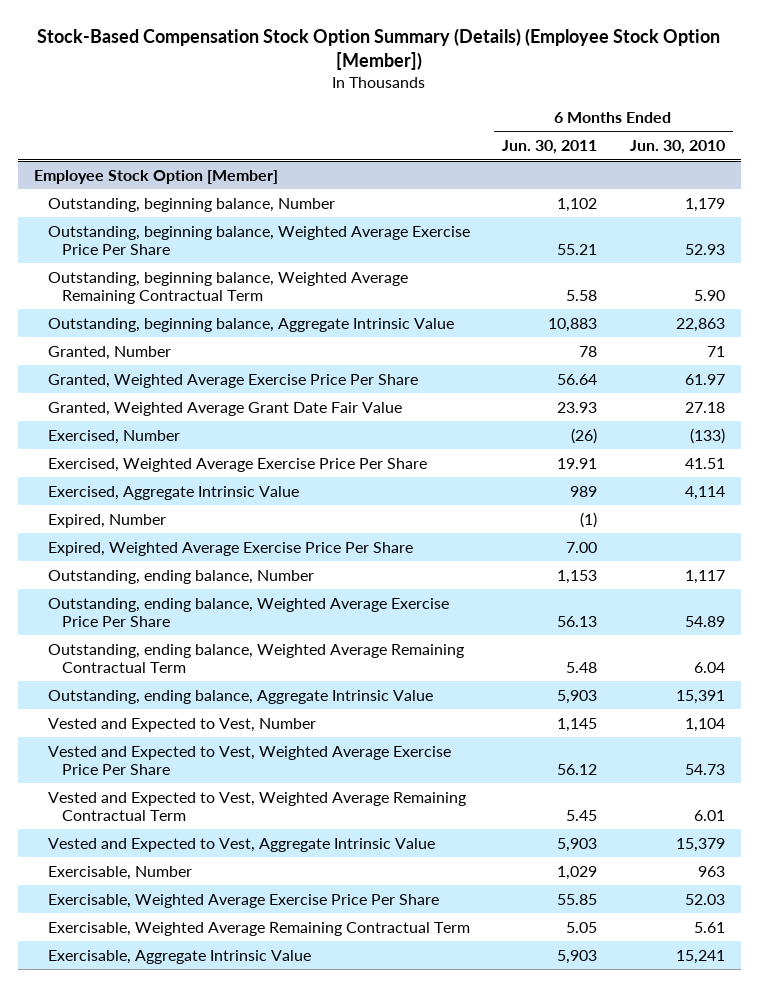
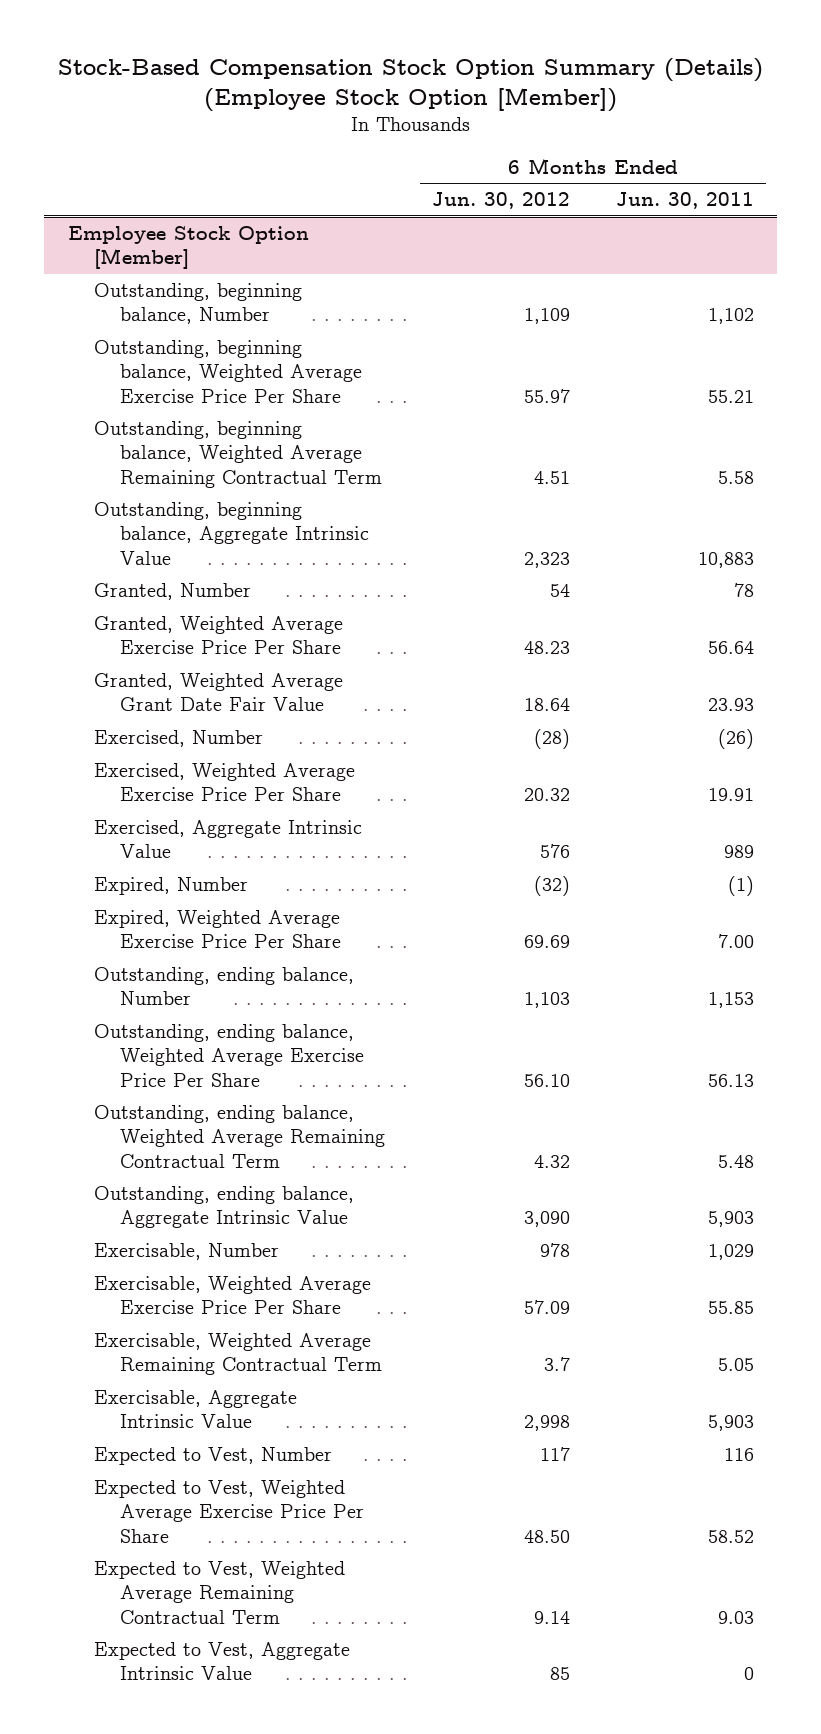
[629,140,725,155] Jun. 30, 2010 -> none
none -> [431,192,570,210] Jun. 30, 2012
[48,717,317,732] Vested and Expected to Vest, Number -> none
[48,745,452,775] Vested and Expected to Vest, Weighted Average Exercise Price Per Share -> none
[48,791,467,821] Vested and Expected to Vest, Weighted Average Remaining Contractual Term -> none
[48,837,436,852] Vested and Expected to Vest, Aggregate Intrinsic Value -> none
none -> [93,1447,332,1466] Expected to Vest, Number
none -> [93,1480,365,1543] Expected to Vest, Weighted Average Exercise Price Per Share
none -> [93,1561,345,1624] Expected to Vest, Weighted Average Remaining Contractual Term
none -> [93,1642,350,1681] Expected to Vest, Aggregate Intrinsic Value

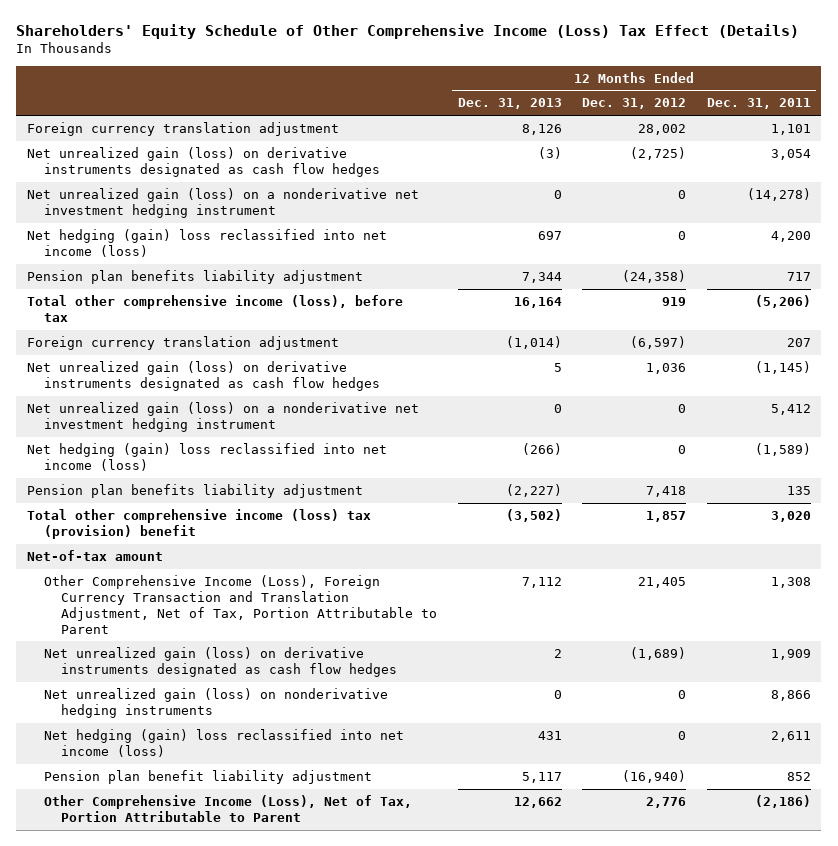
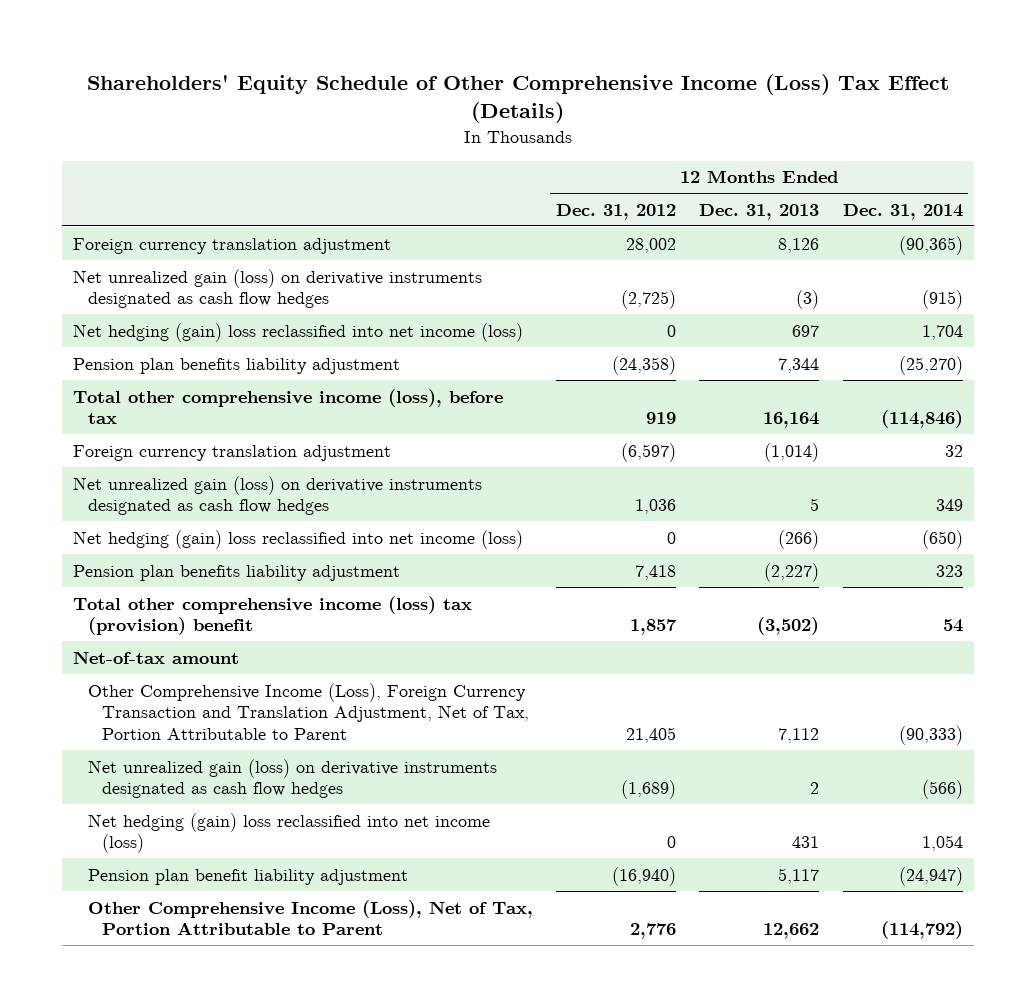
[707,98,812,110] Dec. 31, 2011 -> none
none -> [842,203,963,220] Dec. 31, 2014
[26,187,419,218] Net unrealized gain (loss) on a nonderivative net investment hedging instrument -> none
[26,401,419,432] Net unrealized gain (loss) on a nonderivative net investment hedging instrument -> none
[43,687,388,718] Net unrealized gain (loss) on nonderivative hedging instruments -> none

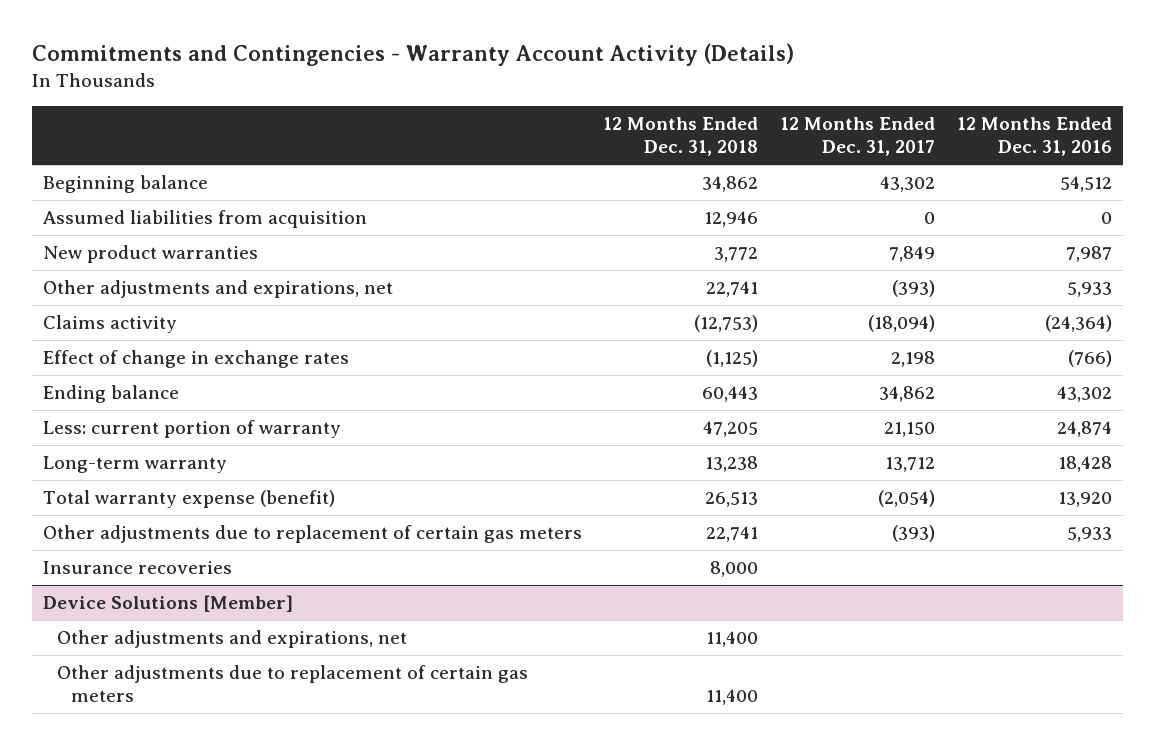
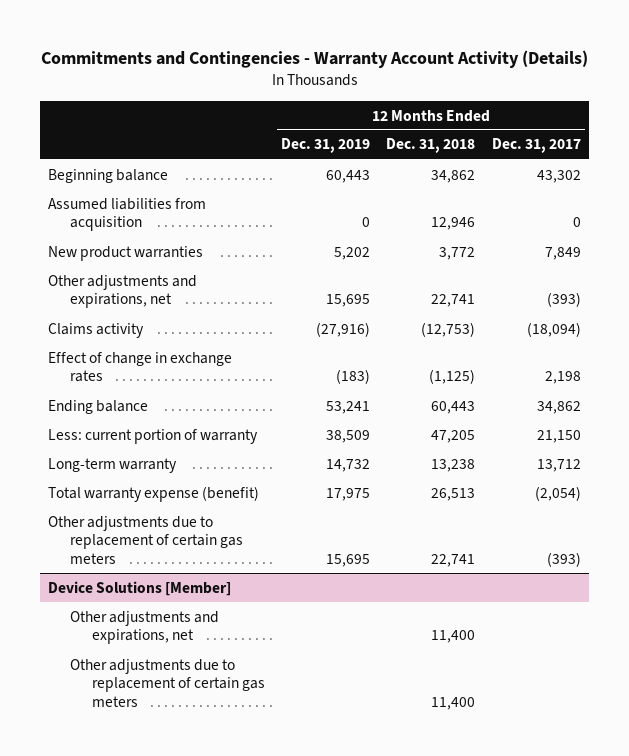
[956,117,1112,157] 12 Months Ended Dec. 31, 2016 -> none
none -> [280,138,370,154] Dec. 31, 2019
[42,561,232,575] Insurance recoveries -> none

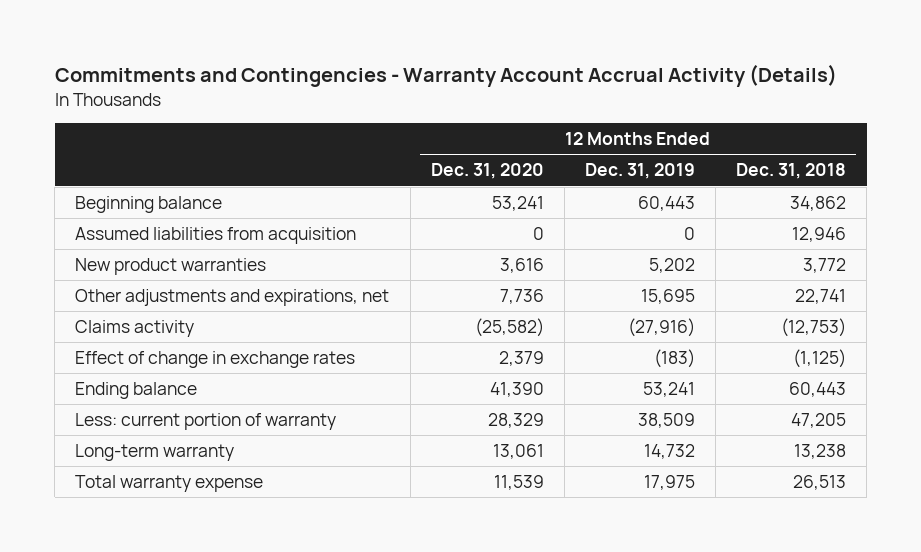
[40,50,588,69] Commitments and Contingencies - Warranty Account Activity (Details) -> [54,63,837,87] Commitments and Contingencies - Warranty Account Accrual Activity (Details)
[491,138,581,154] Dec. 31, 2017 -> none
none -> [430,163,544,180] Dec. 31, 2020
[48,515,244,565] Other adjustments due to replacement of certain gas meters -> none
[48,580,232,596] Device Solutions [Member] -> none
[70,610,220,645] Other adjustments and expirations, net -> none
[70,658,265,708] Other adjustments due to replacement of certain gas meters -> none
[48,485,260,502] Total warranty expense (benefit) -> [75,475,264,493] Total warranty expense

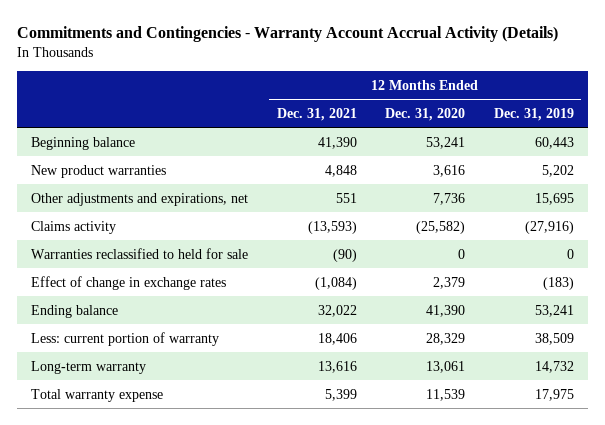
[736,163,847,180] Dec. 31, 2018 -> none
none -> [276,107,357,121] Dec. 31, 2021
[75,227,357,245] Assumed liabilities from acquisition -> none
none -> [30,247,248,259] Warranties reclassified to held for sale

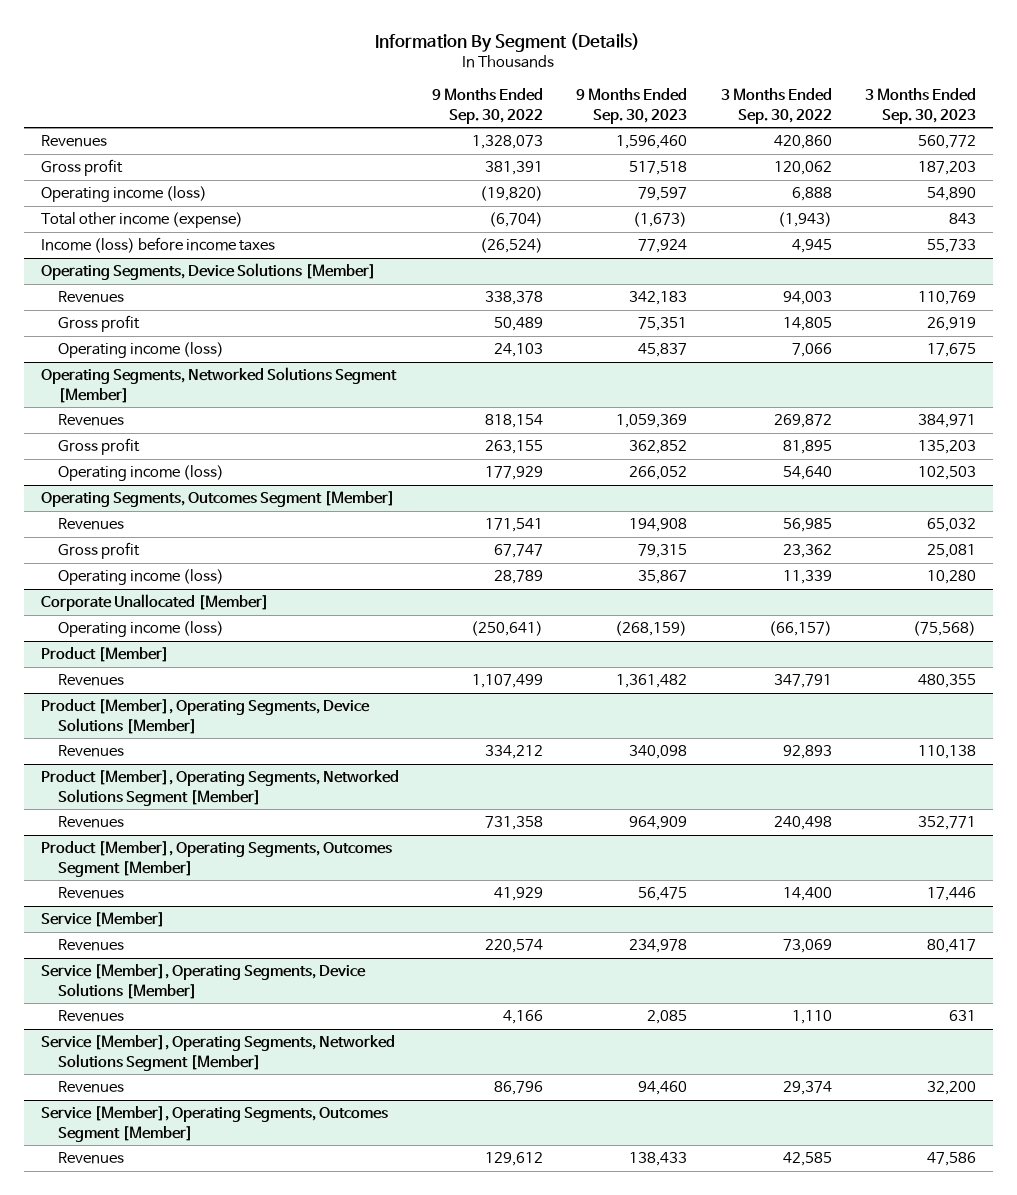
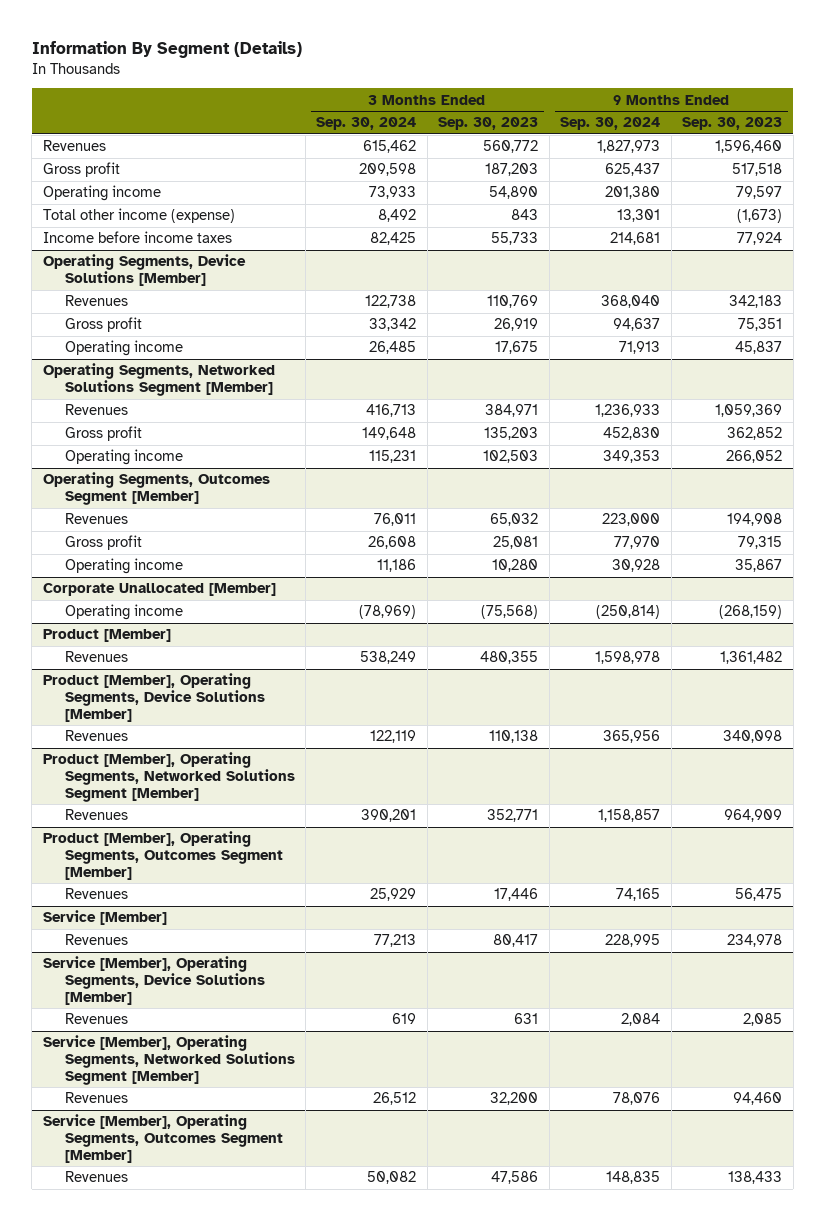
[431,88,543,124] 9 Months Ended Sep. 30, 2022 -> none
[720,88,832,124] 3 Months Ended Sep. 30, 2022 -> none
none -> [316,117,417,131] Sep. 30, 2024
none -> [560,117,661,131] Sep. 30, 2024
[40,186,207,203] Operating income (loss) -> [42,185,161,202] Operating income
[40,237,275,254] Income (loss) before income taxes -> [42,231,232,244] Income before income taxes
[57,342,224,359] Operating income (loss) -> [64,340,183,357] Operating income
[57,465,224,482] Operating income (loss) -> [64,449,183,466] Operating income
[57,569,224,586] Operating income (loss) -> [64,558,183,575] Operating income
[57,621,224,638] Operating income (loss) -> [64,604,183,621] Operating income

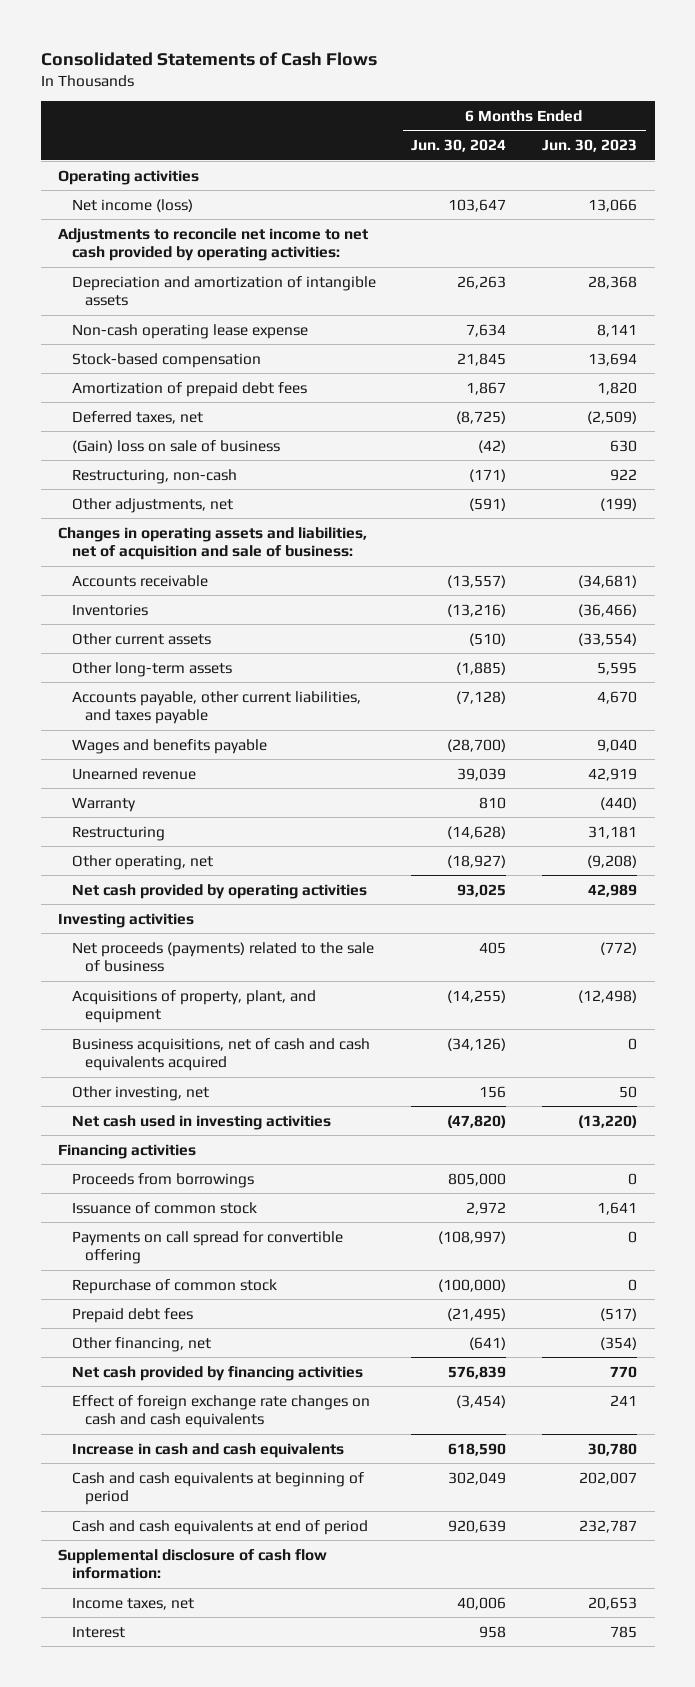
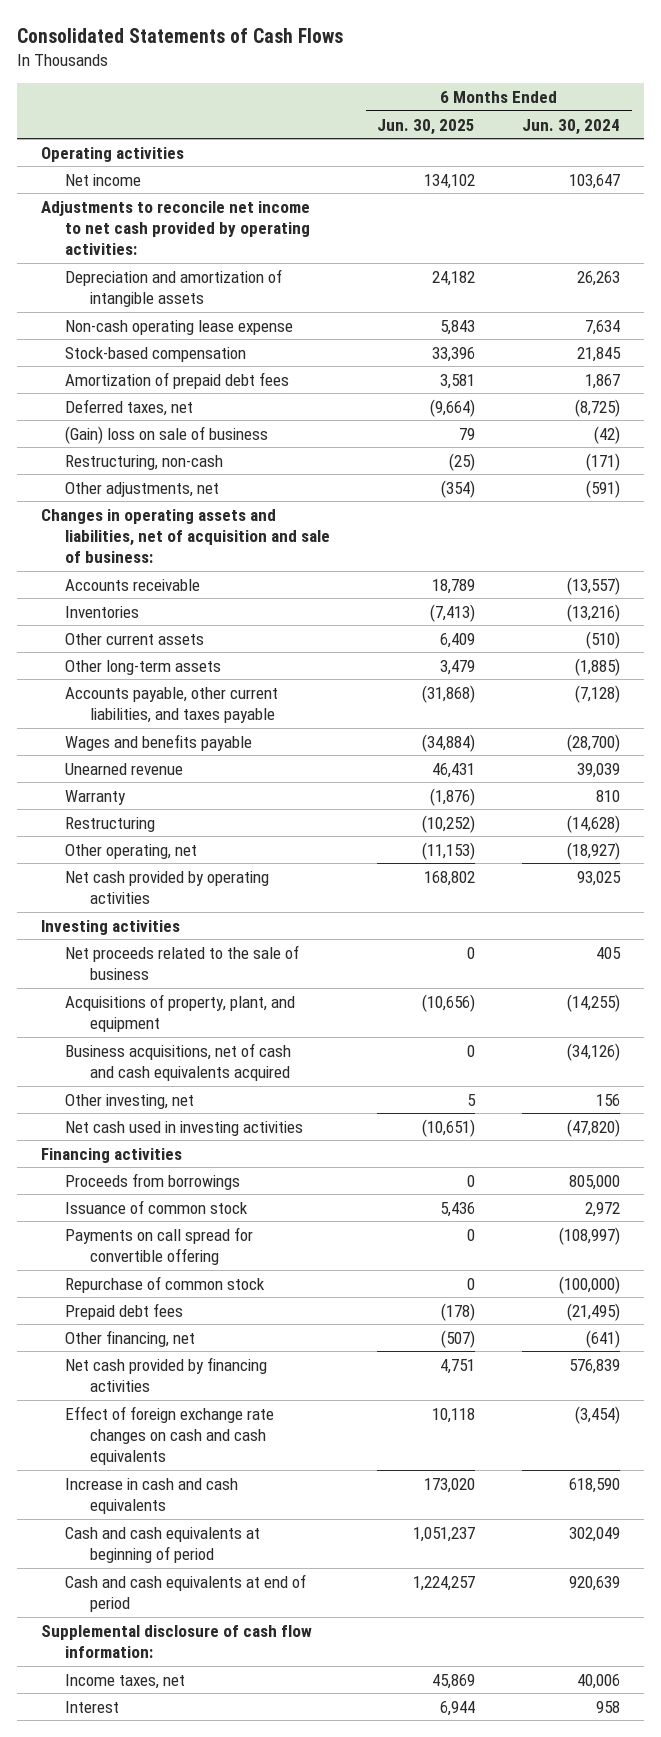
[542,139,638,153] Jun. 30, 2023 -> none
none -> [377,118,476,135] Jun. 30, 2025
[71,198,193,212] Net income (loss) -> [65,173,142,186] Net income
[71,941,374,973] Net proceeds (payments) related to the sale of business -> [65,944,300,980] Net proceeds related to the sale of business

